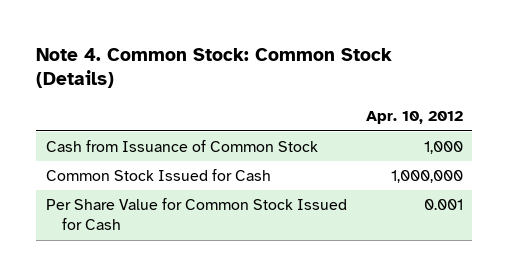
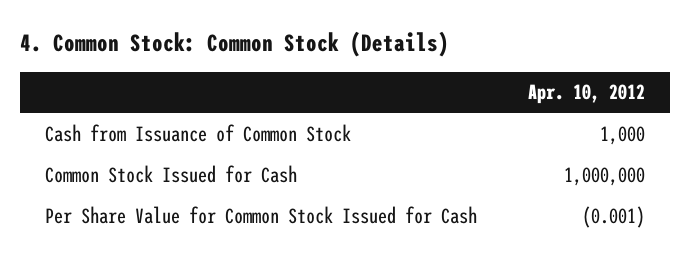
[35,47,392,89] Note 4. Common Stock: Common Stock (Details) -> [19,31,449,58] 4. Common Stock: Common Stock (Details)
[423,199,463,211] 0.001 -> [581,205,645,228] (0.001)

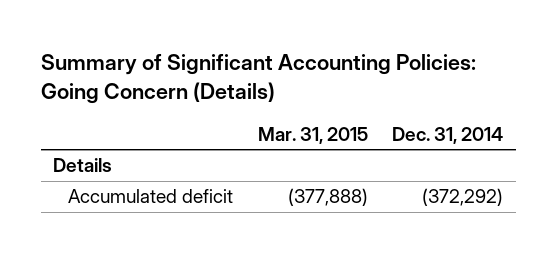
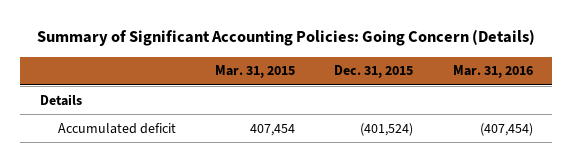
[392,126,504,144] Dec. 31, 2014 -> none
none -> [334,65,414,79] Dec. 31, 2015
none -> [452,65,533,79] Mar. 31, 2016
[287,188,368,207] (377,888) -> [250,123,296,136] 407,454

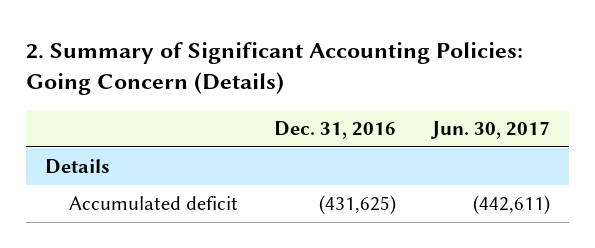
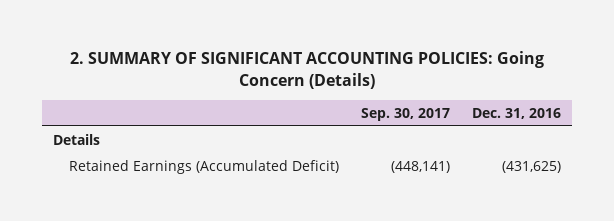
[26,41,524,96] 2. Summary of Significant Accounting Policies: Going Concern (Details) -> [70,50,545,89] 2. SUMMARY OF SIGNIFICANT ACCOUNTING POLICIES: Going Concern (Details)
[430,120,551,139] Jun. 30, 2017 -> none
none -> [361,107,451,121] Sep. 30, 2017
[68,196,238,211] Accumulated deficit -> [69,159,340,174] Retained Earnings (Accumulated Deficit)

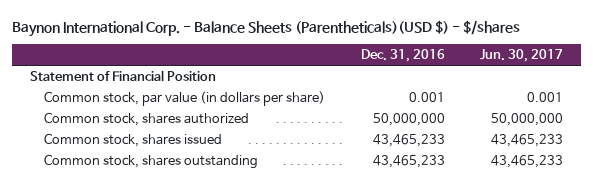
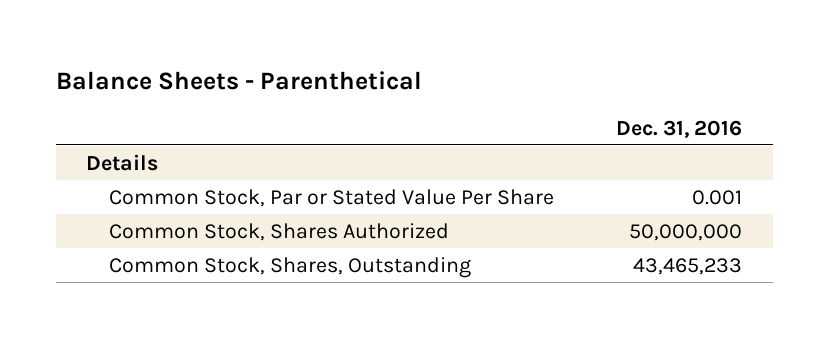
[12,19,521,37] Baynon International Corp. - Balance Sheets (Parentheticals)(USD $) - $/shares -> [55,71,422,91] Balance Sheets - Parenthetical
[479,48,563,62] Jun. 30, 2017 -> none
[30,70,217,82] Statement of Financial Position -> none
[44,133,223,148] Common stock, shares issued -> none
none -> [86,153,159,171] Details
[44,91,326,107] Common stock, par value (in dollars per share) -> [109,188,555,207] Common Stock, Par or Stated Value Per Share
[44,112,250,127] Common stock, shares authorized -> [109,222,450,241] Common Stock, Shares Authorized
[44,154,259,170] Common stock, shares outstanding -> [109,256,472,278] Common Stock, Shares, Outstanding

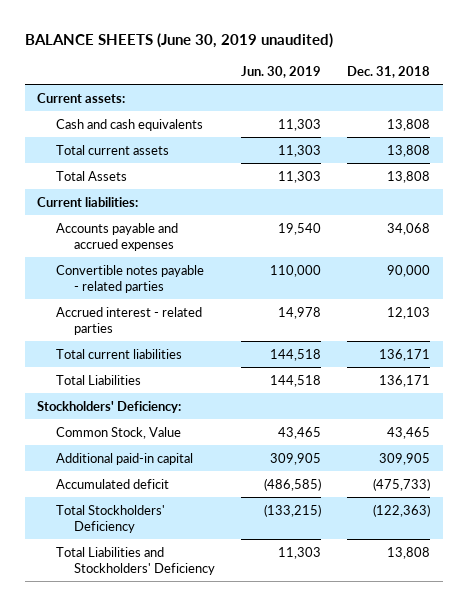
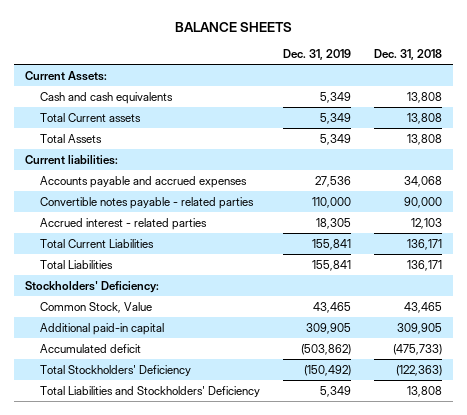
[24,33,333,49] BALANCE SHEETS (June 30, 2019 unaudited) -> [174,21,292,32] BALANCE SHEETS
[241,66,322,79] Jun. 30, 2019 -> none
none -> [282,48,351,60] Dec. 31, 2019
[37,92,126,103] Current assets: -> [25,70,108,81] Current Assets:
[55,144,169,155] Total current assets -> [39,112,141,122] Total Current assets
[55,348,182,359] Total current liabilities -> [39,238,154,248] Total Current Liabilities

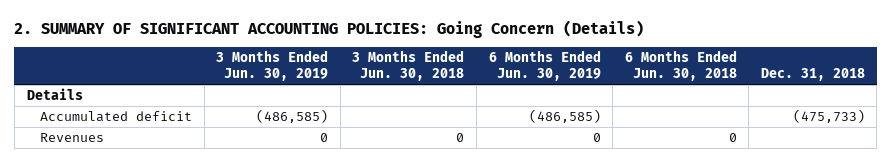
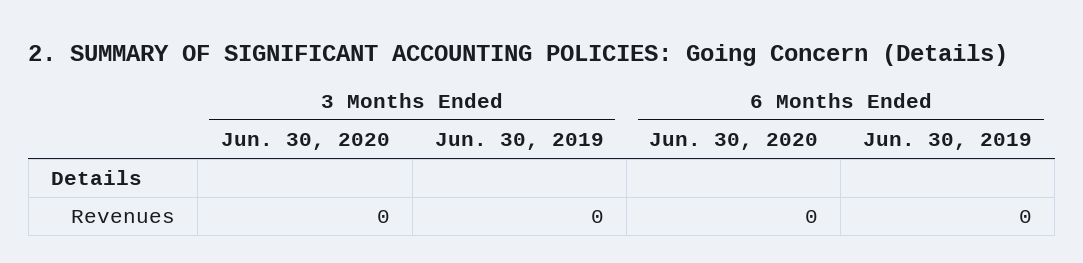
[352,50,465,82] 3 Months Ended Jun. 30, 2018 -> none
[624,50,737,82] 6 Months Ended Jun. 30, 2018 -> none
[760,68,865,82] Dec. 31, 2018 -> none
none -> [220,133,390,151] Jun. 30, 2020
none -> [649,133,819,151] Jun. 30, 2020
[39,111,192,123] Accumulated deficit -> none

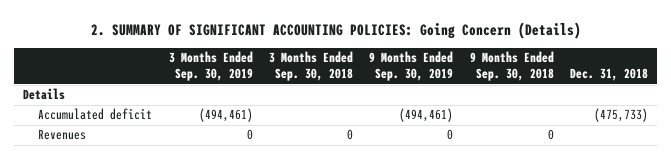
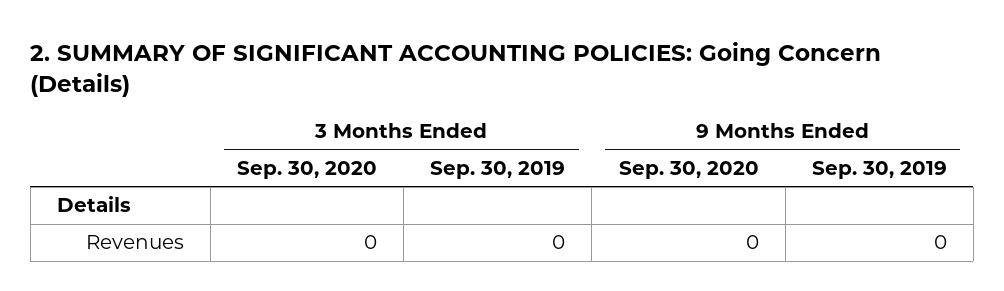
[269,51,354,82] 3 Months Ended Sep. 30, 2018 -> none
[469,51,554,82] 9 Months Ended Sep. 30, 2018 -> none
[570,68,649,82] Dec. 31, 2018 -> none
none -> [236,160,377,179] Sep. 30, 2020
none -> [618,160,759,179] Sep. 30, 2020
[38,108,153,121] Accumulated deficit -> none

